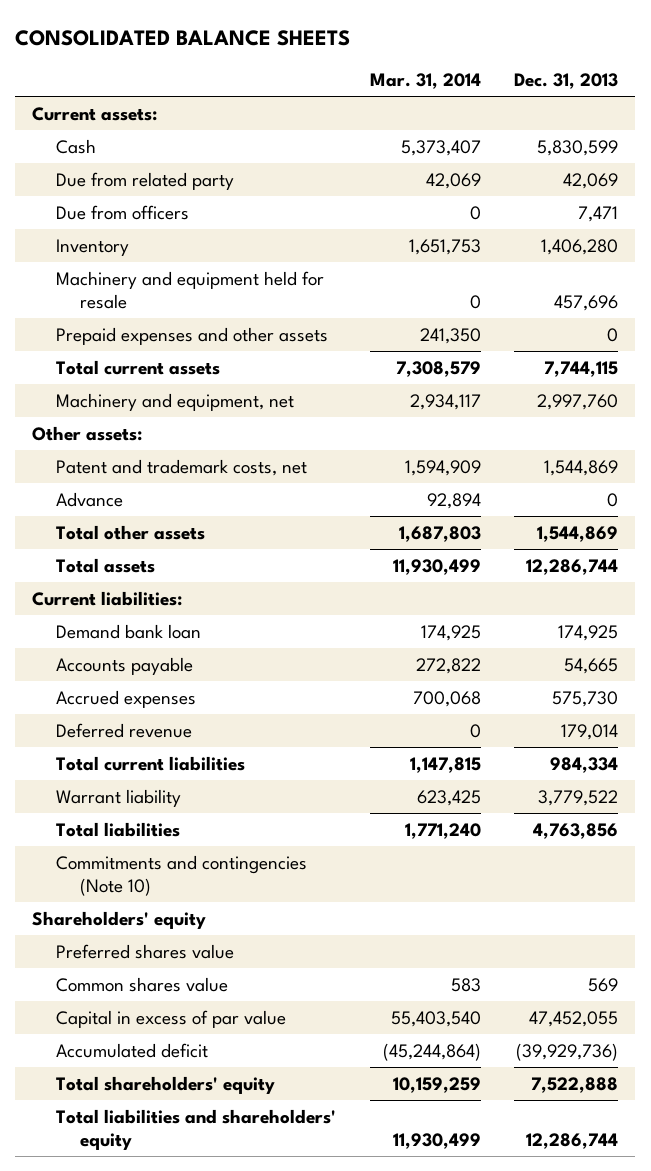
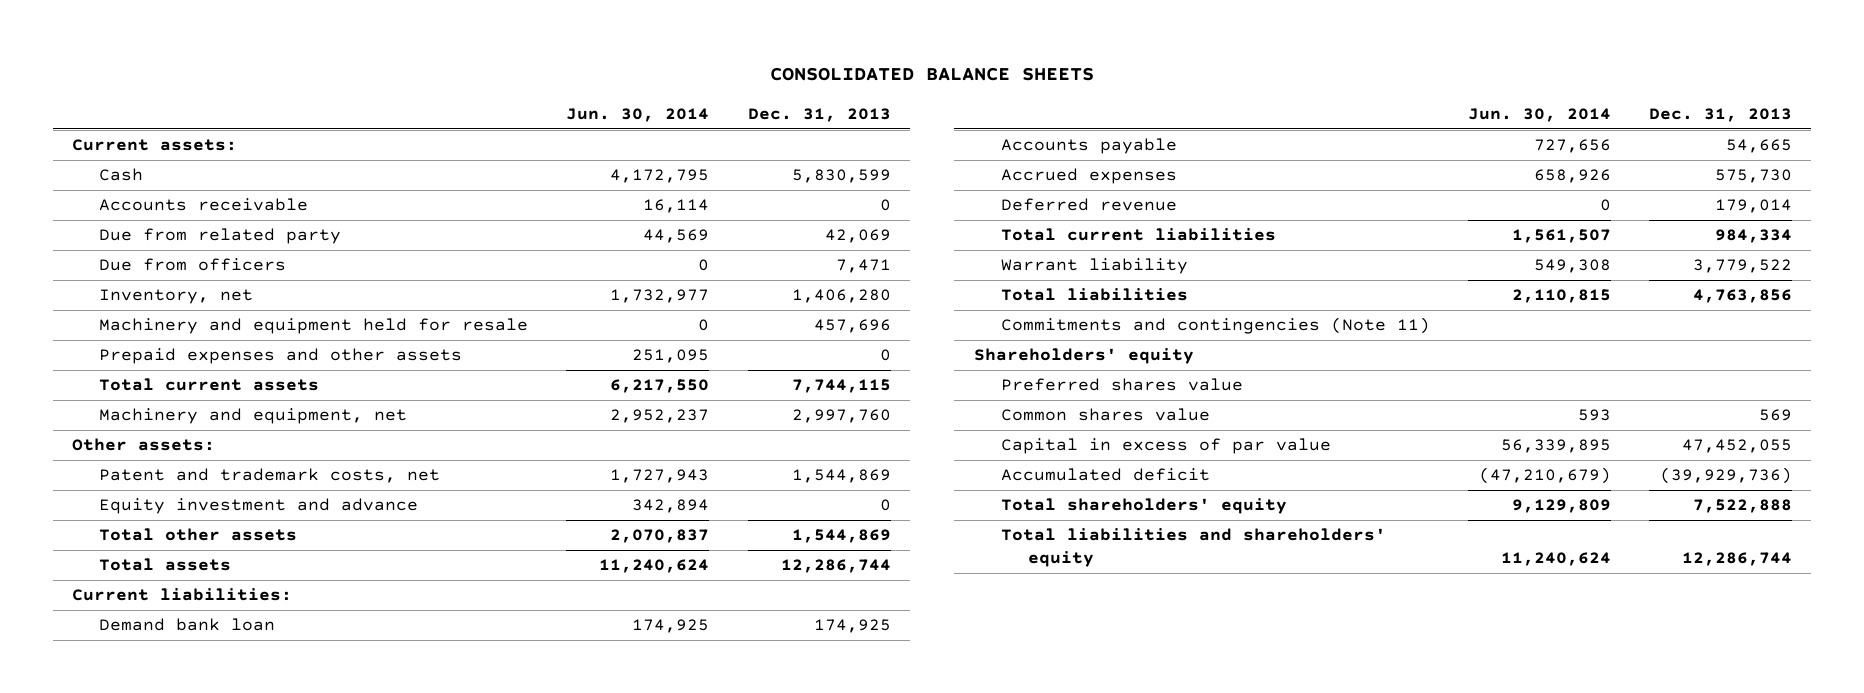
[369,73,481,90] Mar. 31, 2014 -> none
none -> [566,107,710,122] Jun. 30, 2014
none -> [98,198,308,212] Accounts receivable
[56,238,130,256] Inventory -> [98,289,253,305] Inventory, net
[56,491,124,507] Advance -> [98,498,418,515] Equity investment and advance
[56,854,308,897] Commitments and contingencies (Note 10) -> [1000,317,1430,335] Commitments and contingencies (Note 11)

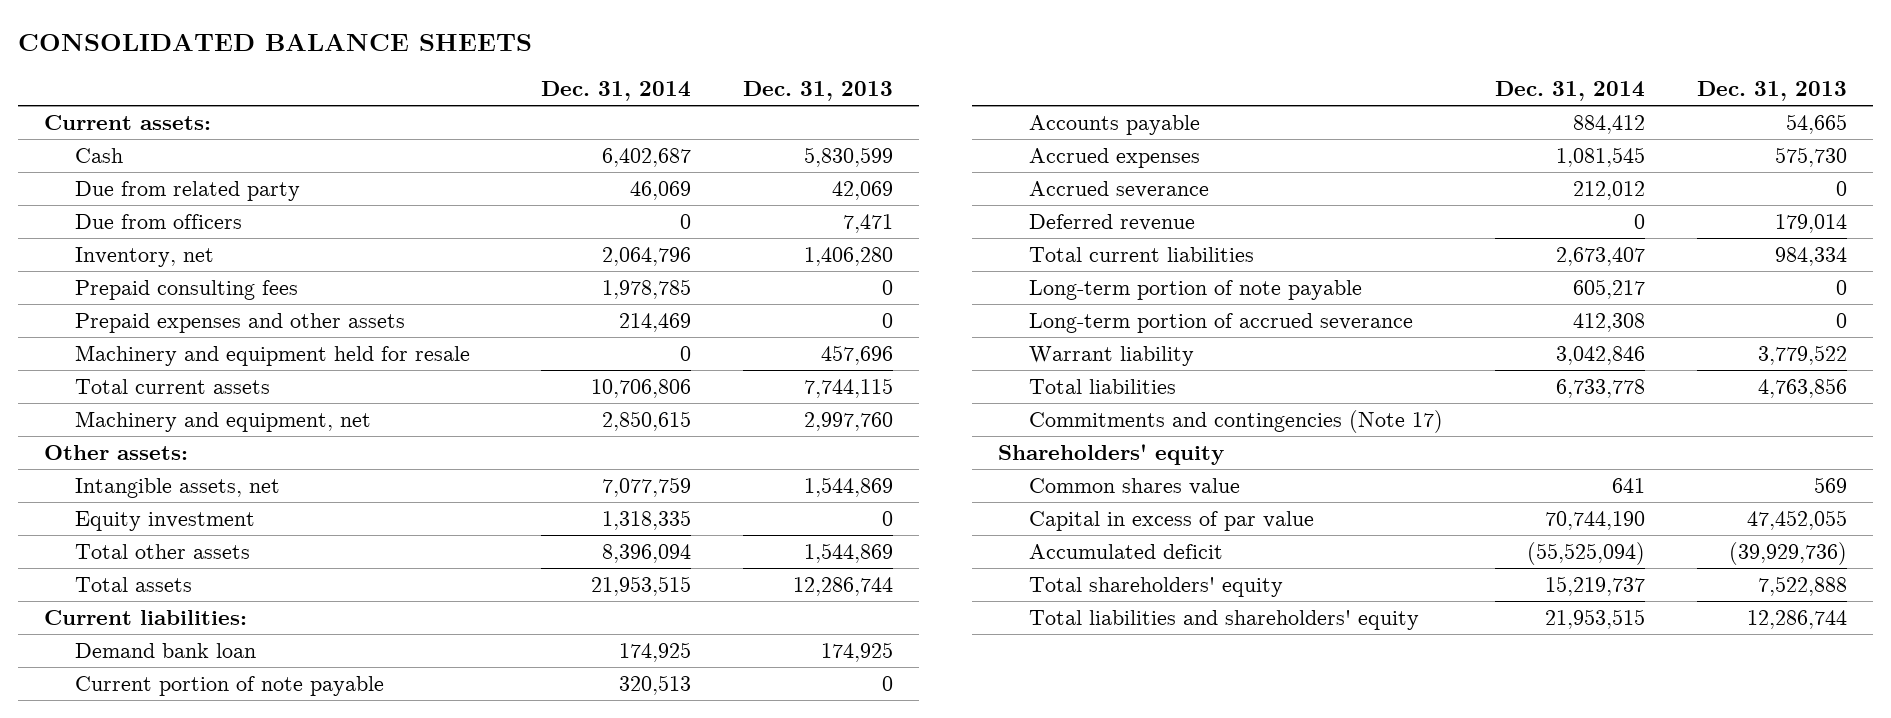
[566,107,710,122] Jun. 30, 2014 -> none
none -> [540,81,691,102] Dec. 31, 2014
[98,198,308,212] Accounts receivable -> none
none -> [74,279,298,300] Prepaid consulting fees
[98,318,528,335] Machinery and equipment held for resale -> [74,344,470,366] Machinery and equipment held for resale
[98,468,440,484] Patent and trademark costs, net -> [74,477,280,498] Intangible assets, net
[98,498,418,515] Equity investment and advance -> [74,510,255,531] Equity investment
none -> [74,675,384,696] Current portion of note payable
none -> [1028,180,1209,198] Accrued severance
none -> [1028,279,1362,300] Long-term portion of note payable
none -> [1028,312,1413,333] Long-term portion of accrued severance
[1000,317,1430,335] Commitments and contingencies (Note 11) -> [1028,409,1443,433] Commitments and contingencies (Note 17)
[1000,378,1243,392] Preferred shares value -> none

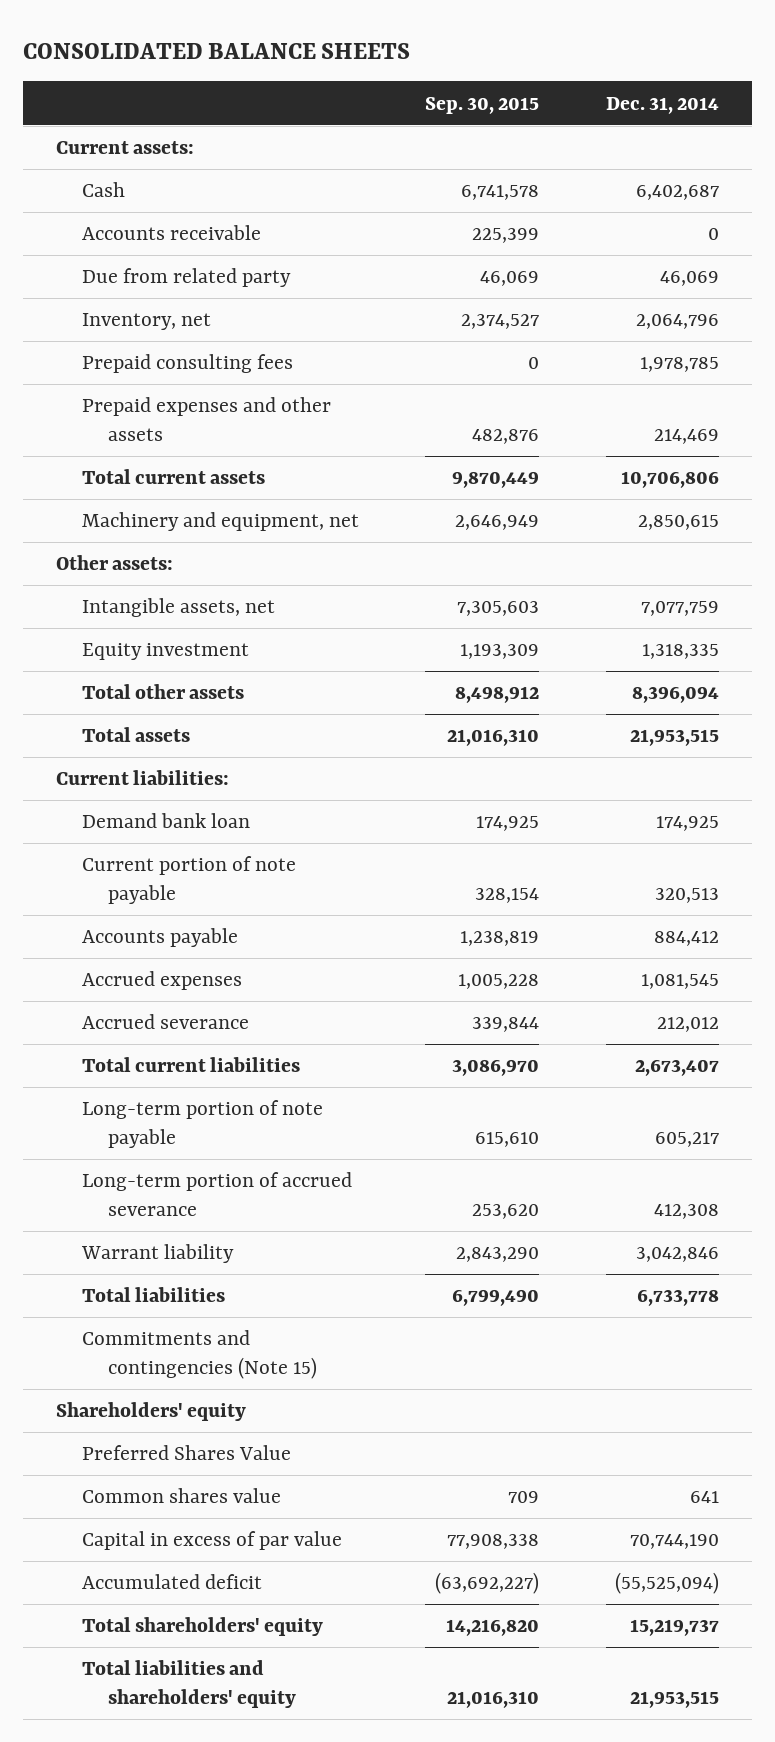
[742,81,893,102] Dec. 31, 2013 -> none
none -> [425,96,540,114] Sep. 30, 2015
none -> [82,225,262,241] Accounts receivable
[74,213,242,229] Due from officers -> none
[74,344,470,366] Machinery and equipment held for resale -> none
[1028,213,1195,231] Deferred revenue -> none
[1028,409,1443,433] Commitments and contingencies (Note 17) -> [82,1330,317,1380] Commitments and contingencies (Note 15)
none -> [82,1445,292,1461] Preferred Shares Value

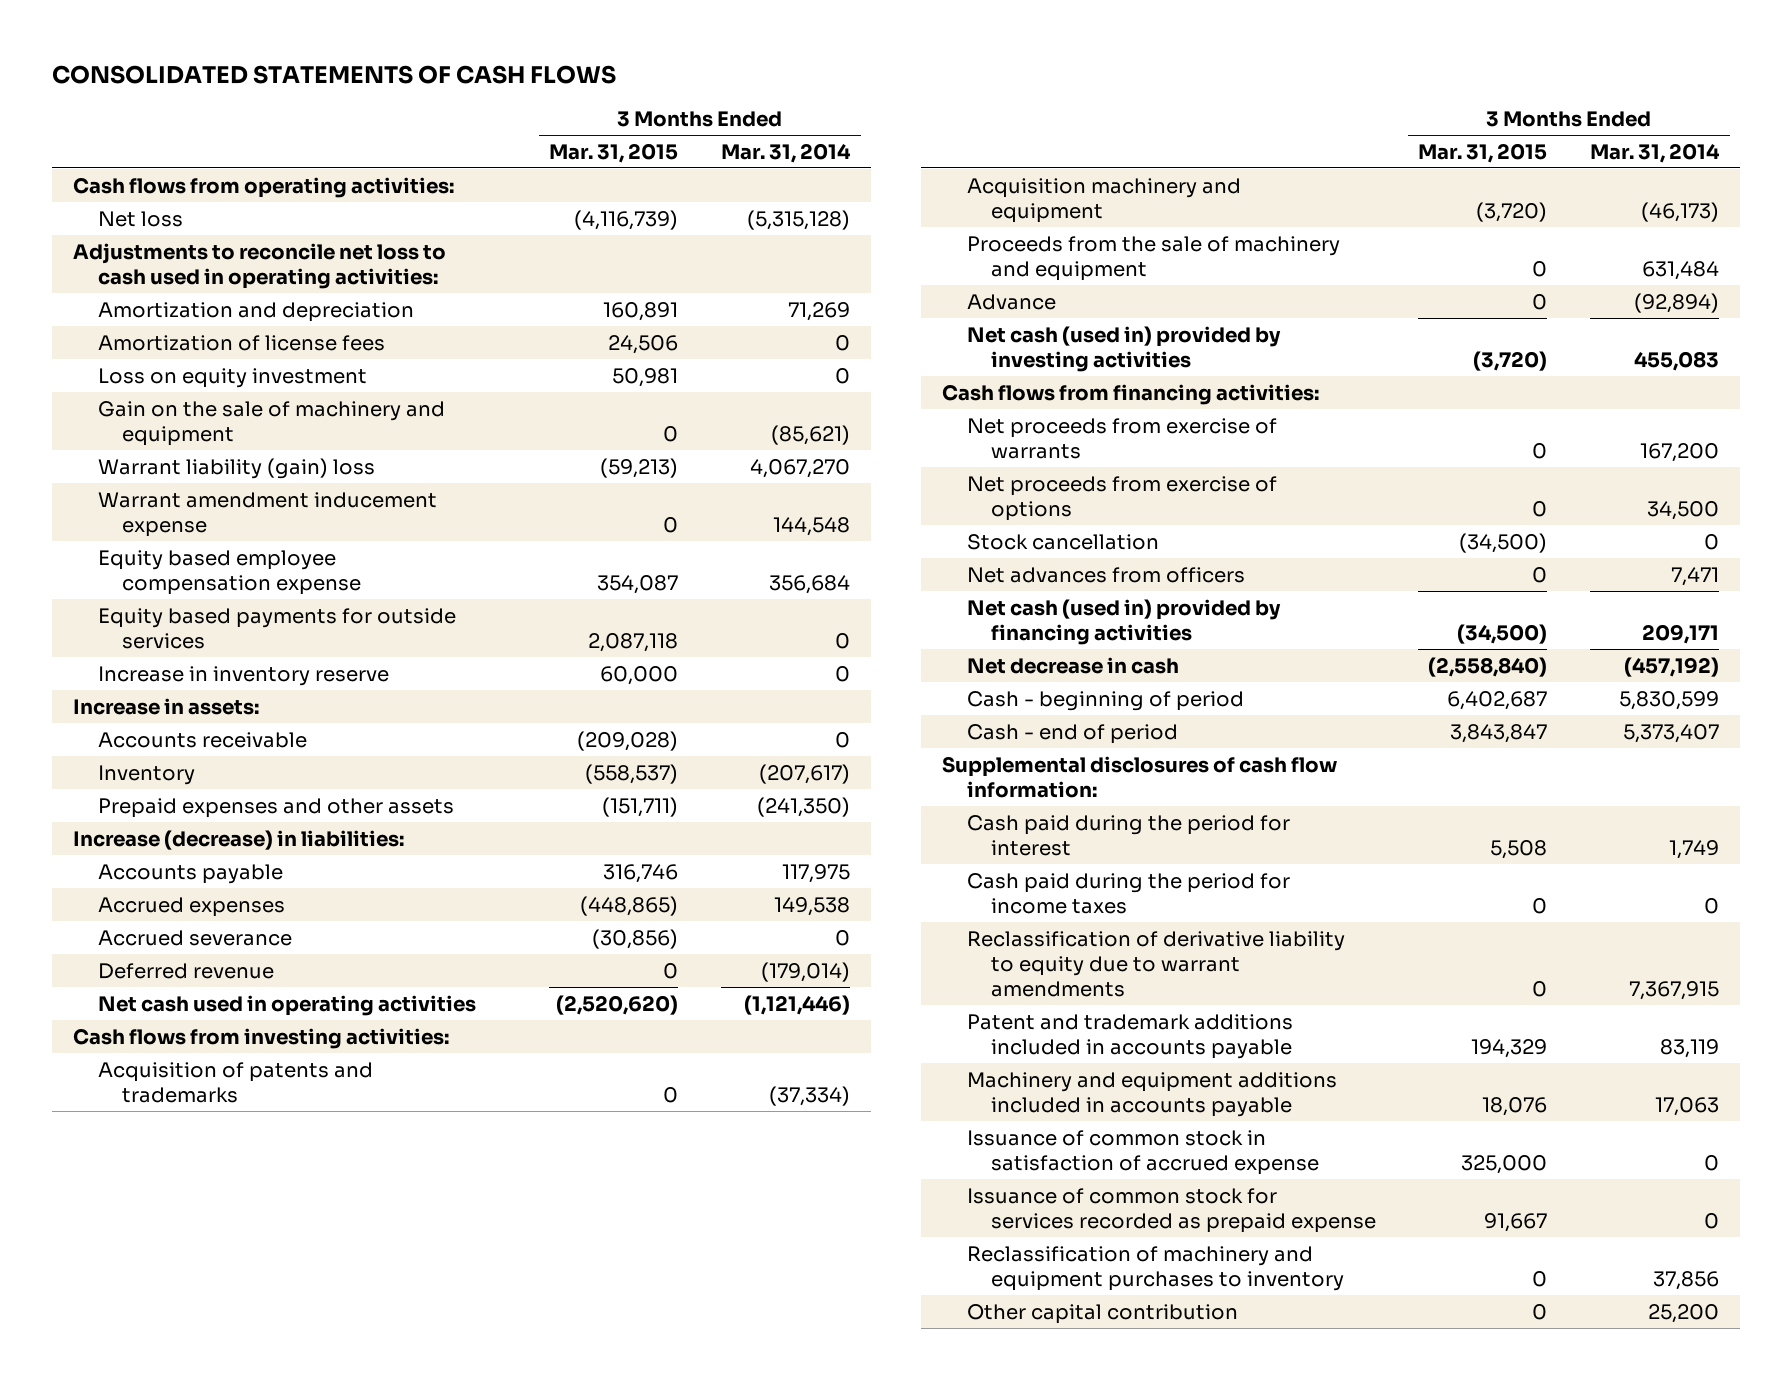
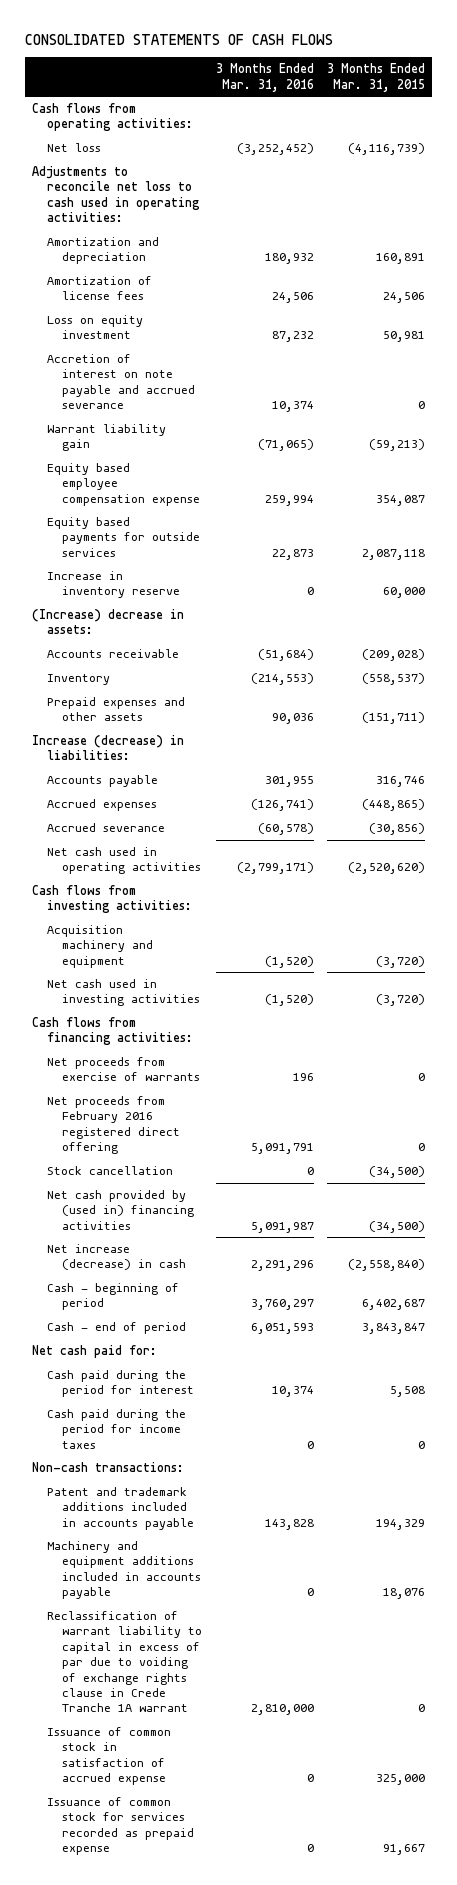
[721,142,852,163] Mar. 31, 2014 -> none
none -> [215,63,314,92] 3 Months Ended Mar. 31, 2016
[97,400,445,446] Gain on the sale of machinery and equipment -> none
[97,491,437,537] Warrant amendment inducement expense -> none
none -> [47,354,196,410] Accretion of interest on note payable and accrued severance
[97,457,375,479] Warrant liability (gain) loss -> [47,424,167,452] Warrant liability gain
[73,697,260,715] Increase in assets: -> [31,609,184,635] (Increase) decrease in assets:
[97,962,274,979] Deferred revenue -> none
[97,1061,373,1103] Acquisition of patents and trademarks -> none
[966,235,1340,281] Proceeds from the sale of machinery and equipment -> none
[966,293,1056,310] Advance -> none
[966,325,1281,372] Net cash (used in) provided by investing activities -> [47,979,201,1007] Net cash used in investing activities
[966,475,1277,521] Net proceeds from exercise of options -> none
none -> [47,1096,181,1155] Net proceeds from February 2016 registered direct offering
[966,566,1245,583] Net advances from officers -> none
[966,598,1281,645] Net cash (used in) provided by financing activities -> [47,1190,195,1230] Net cash provided by (used in) financing activities
[966,656,1179,674] Net decrease in cash -> [47,1244,187,1271] Net increase (decrease) in cash
[942,755,1338,798] Supplemental disclosures of cash flow information: -> [31,1345,157,1359] Net cash paid for:
[966,930,1345,998] Reclassification of derivative liability to equity due to warrant amendments -> none
none -> [31,1462,184,1473] Non-cash transactions:
none -> [47,1611,203,1713] Reclassification of warrant liability to capital in excess of par due to voiding of exchange rights clause in Crede Tranche 1A warrant
[966,1245,1344,1291] Reclassification of machinery and equipment purchases to inventory -> none
[966,1303,1238,1324] Other capital contribution -> none

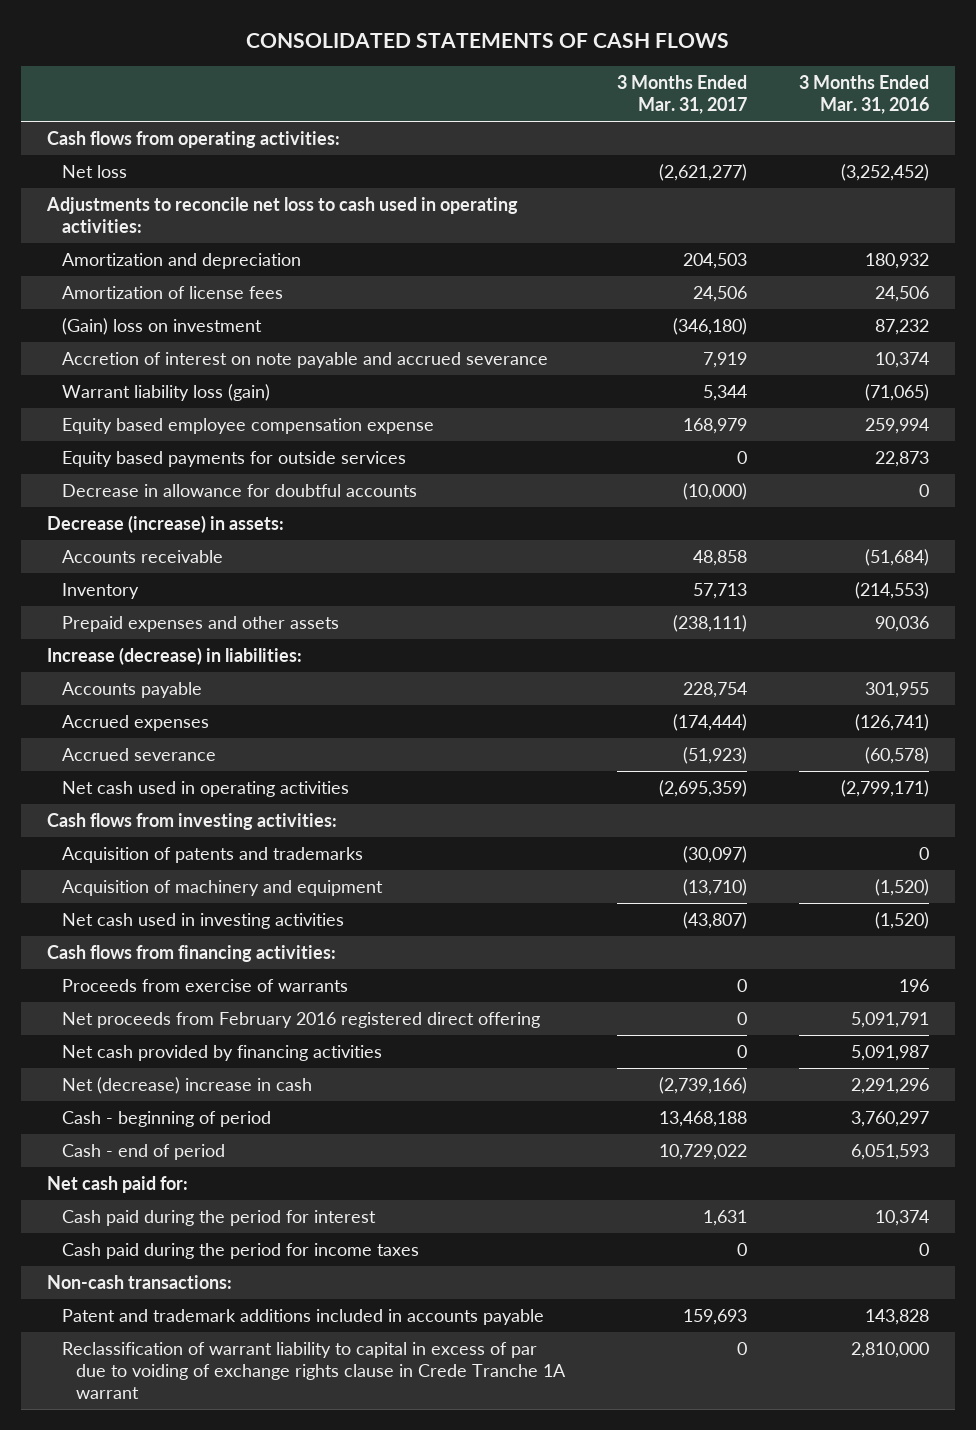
[327,63,426,92] 3 Months Ended Mar. 31, 2015 -> none
none -> [617,74,748,114] 3 Months Ended Mar. 31, 2017
[47,315,144,340] Loss on equity investment -> [61,317,262,335] (Gain) loss on investment
[47,424,167,452] Warrant liability gain -> [61,383,270,401] Warrant liability loss (gain)
[47,571,181,599] Increase in inventory reserve -> none
none -> [61,483,417,497] Decrease in allowance for doubtful accounts
[31,609,184,635] (Increase) decrease in assets: -> [46,514,284,533] Decrease (increase) in assets:
none -> [61,846,363,863] Acquisition of patents and trademarks
[47,925,154,968] Acquisition machinery and equipment -> [61,879,383,896] Acquisition of machinery and equipment
[47,1057,201,1082] Net proceeds from exercise of warrants -> [61,978,348,992] Proceeds from exercise of warrants
[47,1166,174,1176] Stock cancellation -> none
[47,1190,195,1230] Net cash provided by (used in) financing activities -> [61,1044,382,1061] Net cash provided by financing activities
[47,1244,187,1271] Net increase (decrease) in cash -> [61,1076,312,1094] Net (decrease) increase in cash
[47,1541,202,1600] Machinery and equipment additions included in accounts payable -> none
[47,1727,172,1786] Issuance of common stock in satisfaction of accrued expense -> none
[47,1797,195,1856] Issuance of common stock for services recorded as prepaid expense -> none

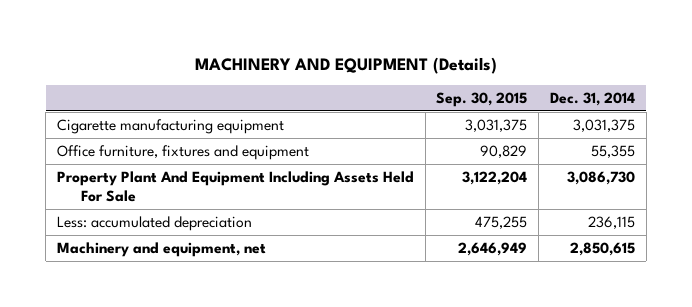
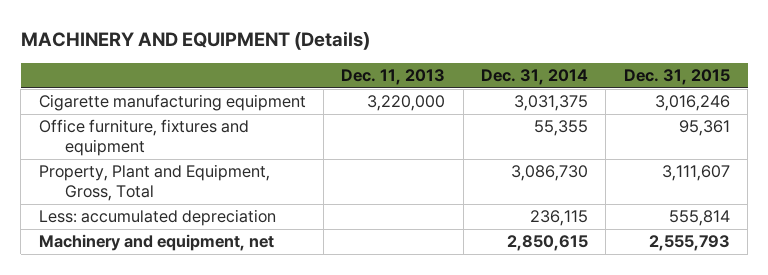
[436,91,528,107] Sep. 30, 2015 -> none
none -> [341,69,446,86] Dec. 11, 2013
none -> [623,69,730,86] Dec. 31, 2015
[56,170,414,202] Property Plant And Equipment Including Assets Held For Sale -> [38,164,270,202] Property, Plant and Equipment, Gross, Total

